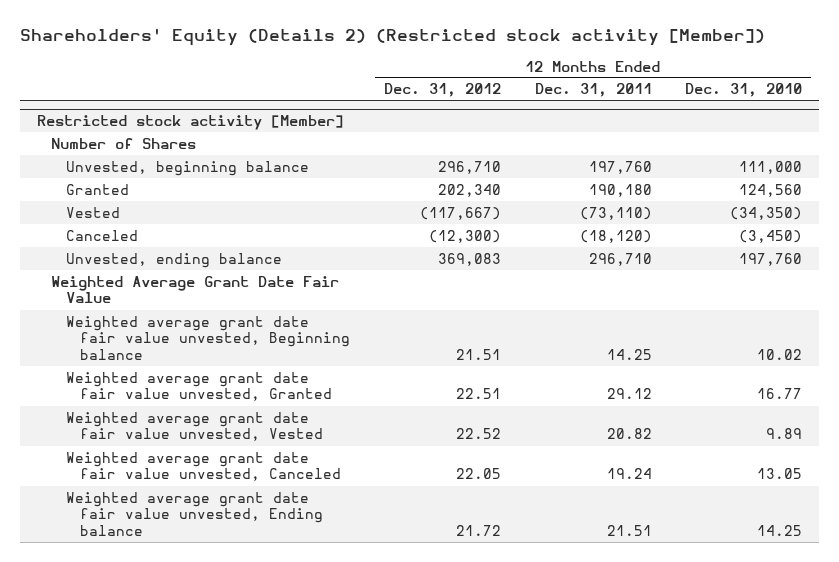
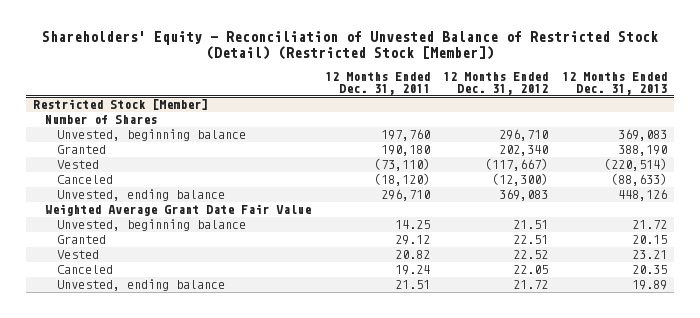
[19,28,765,47] Shareholders' Equity (Details 2) (Restricted stock activity [Member]) -> [41,30,658,60] Shareholders' Equity - Reconciliation of Unvested Balance of Restricted Stock (Detail) (Restricted Stock [Member])
[685,83,803,98] Dec. 31, 2010 -> none
none -> [562,71,668,96] 12 Months Ended Dec. 31, 2013
[36,115,344,131] Restricted stock activity [Member] -> [32,99,208,111] Restricted Stock [Member]
[65,315,351,361] Weighted average grant date fair value unvested, Beginning balance -> [57,219,247,232] Unvested, beginning balance
[65,371,333,402] Weighted average grant date fair value unvested, Granted -> [57,235,107,245] Granted
[65,411,324,442] Weighted average grant date fair value unvested, Vested -> [57,250,100,260] Vested
[65,451,342,482] Weighted average grant date fair value unvested, Canceled -> [57,265,114,275] Canceled
[65,491,324,537] Weighted average grant date fair value unvested, Ending balance -> [57,279,226,292] Unvested, ending balance

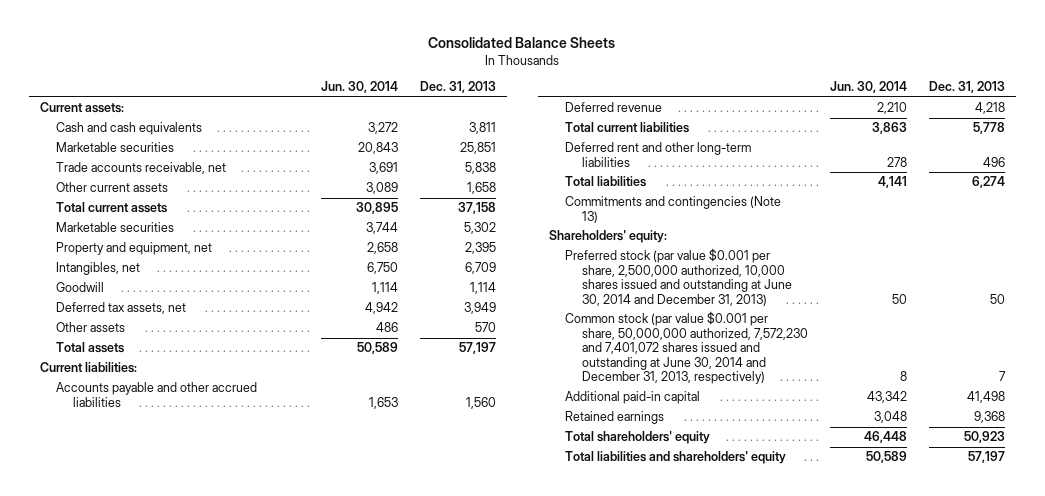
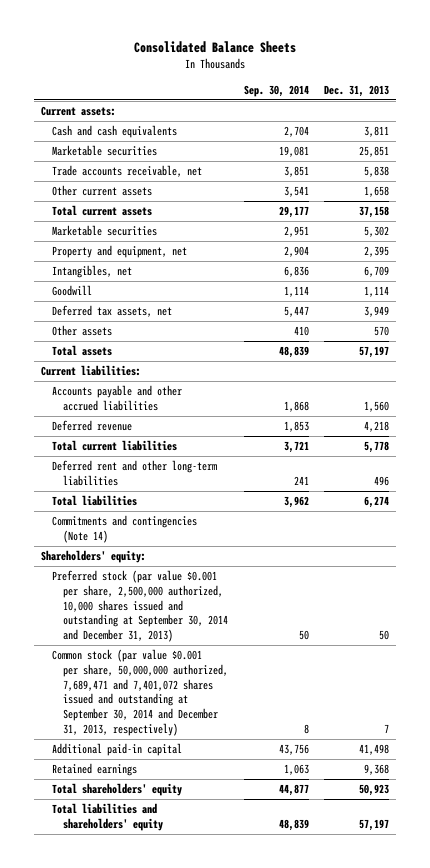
[320,81,398,94] Jun. 30, 2014 -> none
none -> [243,84,309,97] Sep. 30, 2014
[565,196,782,223] Commitments and contingencies (Note 13) -> [52,515,198,543] Commitments and contingencies (Note 14)
[565,248,792,306] Preferred stock (par value $0.001 per share, 2,500,000 authorized, 10,000 shares issued and outstanding at June 30, 2014 and December 31, 2013) -> [52,570,229,643] Preferred stock (par value $0.001 per share, 2,500,000 authorized, 10,000 shares issued and outstanding at September 30, 2014 and December 31, 2013)
[565,311,808,385] Common stock (par value $0.001 per share, 50,000,000 authorized, 7,572,230 and 7,401,072 shares issued and outstanding at June 30, 2014 and December 31, 2013, respectively) -> [52,649,229,736] Common stock (par value $0.001 per share, 50,000,000 authorized, 7,689,471 and 7,401,072 shares issued and outstanding at September 30, 2014 and December 31, 2013, respectively)

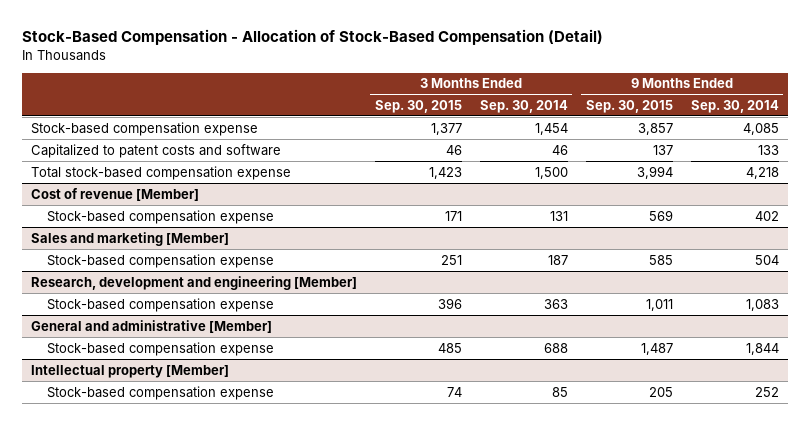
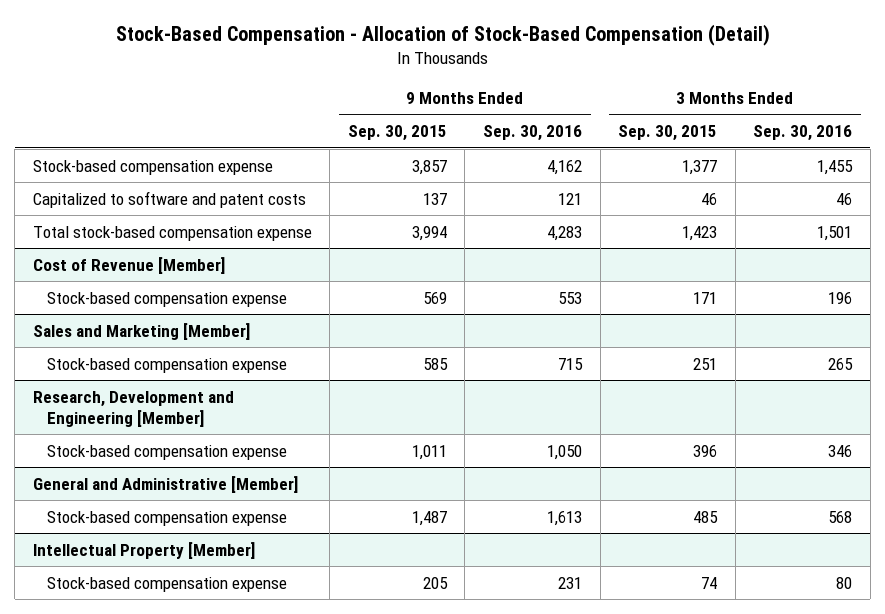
[479,99,568,113] Sep. 30, 2014 -> none
[690,99,779,113] Sep. 30, 2014 -> none
none -> [483,125,583,142] Sep. 30, 2016
none -> [753,125,853,142] Sep. 30, 2016
[30,143,281,158] Capitalized to patent costs and software -> [32,190,306,208] Capitalized to software and patent costs
[30,187,199,201] Cost of revenue [Member] -> [32,256,225,274] Cost of Revenue [Member]
[30,231,229,246] Sales and marketing [Member] -> [32,322,250,340] Sales and Marketing [Member]
[30,275,357,290] Research, development and engineering [Member] -> [32,390,234,427] Research, Development and Engineering [Member]
[30,319,272,333] General and administrative [Member] -> [32,475,298,493] General and Administrative [Member]
[30,364,229,378] Intellectual property [Member] -> [32,541,255,559] Intellectual Property [Member]

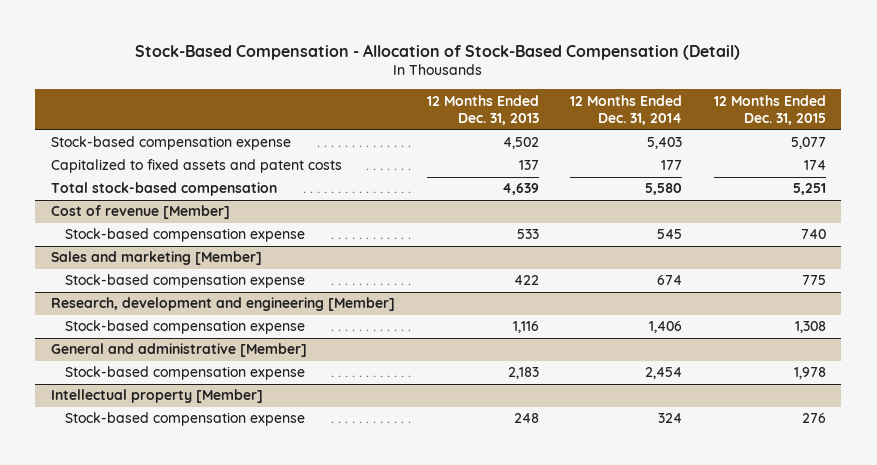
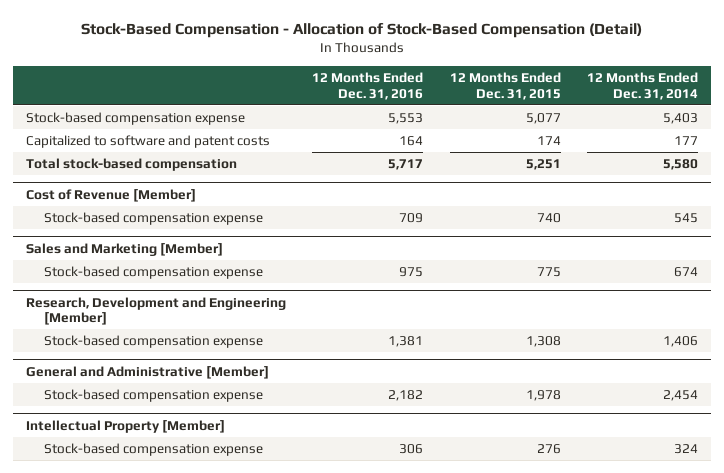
[426,94,539,126] 12 Months Ended Dec. 31, 2013 -> none
none -> [312,71,424,100] 12 Months Ended Dec. 31, 2016
[51,159,343,174] Capitalized to fixed assets and patent costs -> [26,134,271,148] Capitalized to software and patent costs
[51,205,231,220] Cost of revenue [Member] -> [26,188,197,202] Cost of Revenue [Member]
[51,251,263,266] Sales and marketing [Member] -> [26,242,224,256] Sales and Marketing [Member]
[51,297,396,312] Research, development and engineering [Member] -> [26,296,287,326] Research, Development and Engineering [Member]
[51,343,308,358] General and administrative [Member] -> [26,365,270,379] General and Administrative [Member]
[51,389,264,404] Intellectual property [Member] -> [26,419,226,433] Intellectual Property [Member]

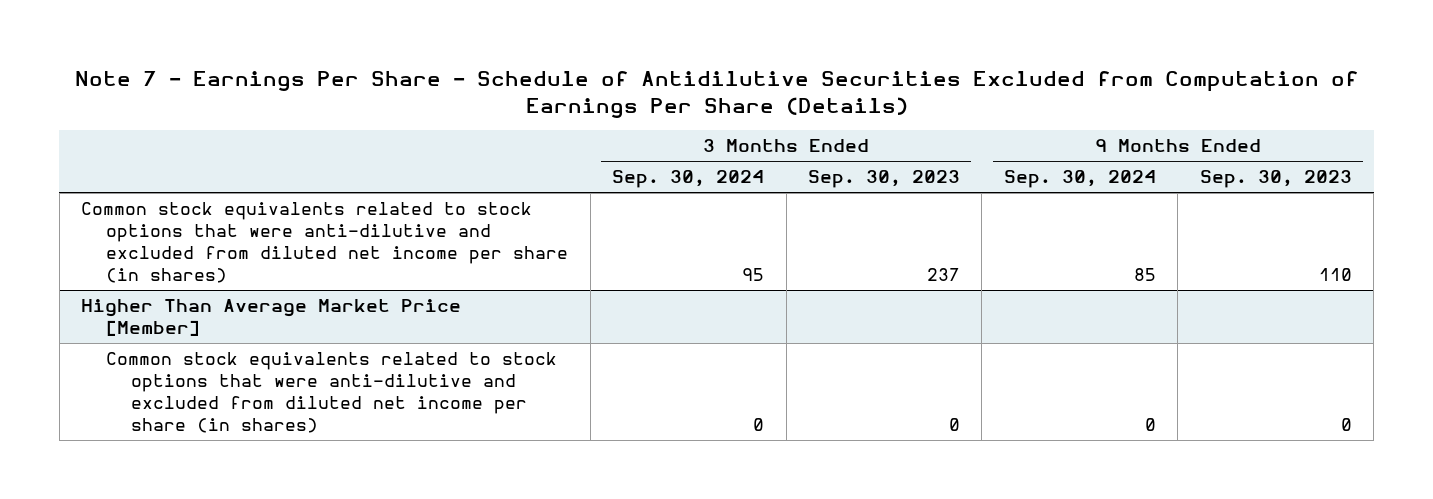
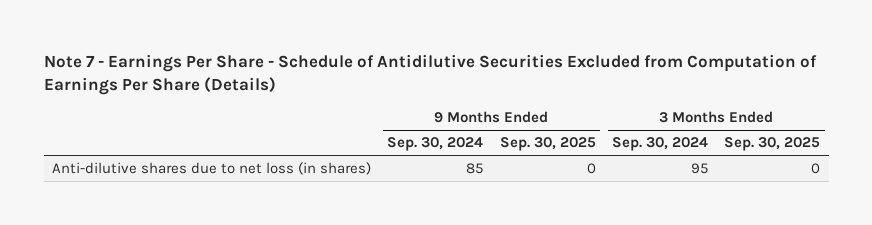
[807,170,960,189] Sep. 30, 2023 -> none
[1199,170,1352,189] Sep. 30, 2023 -> none
none -> [499,137,596,152] Sep. 30, 2025
none -> [724,137,821,152] Sep. 30, 2025
[81,299,462,336] Higher Than Average Market Price [Member] -> none
[106,352,558,433] Common stock equivalents related to stock options that were anti-dilutive and excluded from diluted net income per share (in shares) -> none
[81,202,569,283] Common stock equivalents related to stock options that were anti-dilutive and excluded from diluted net income per share (in shares) -> [51,162,371,176] Anti-dilutive shares due to net loss (in shares)

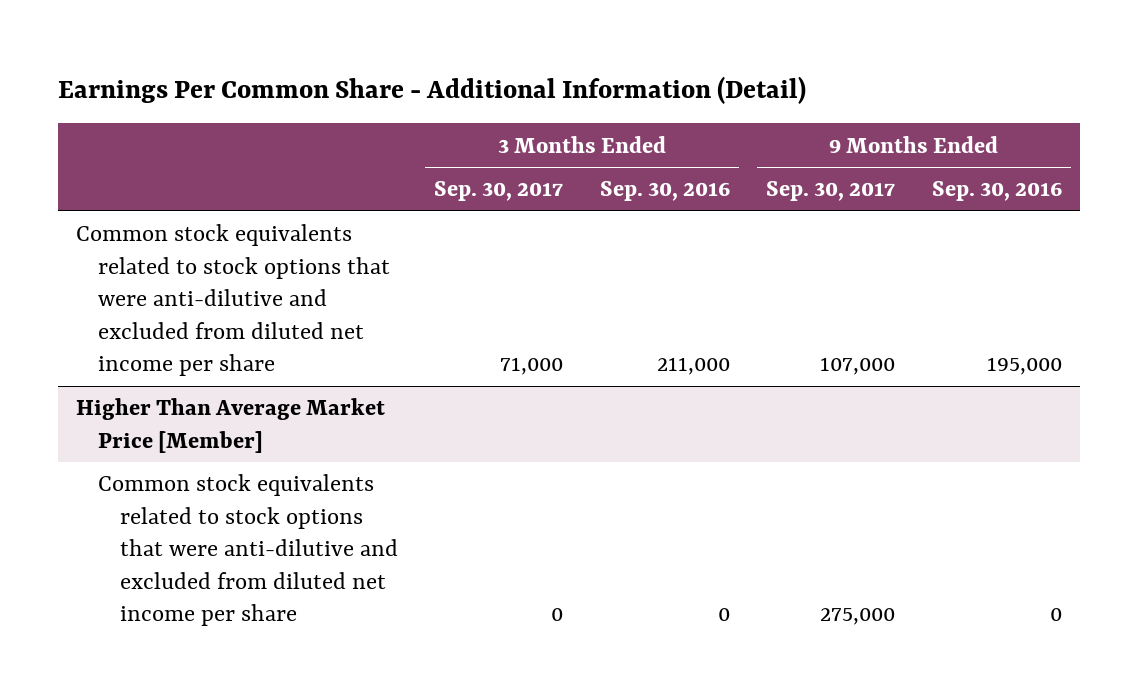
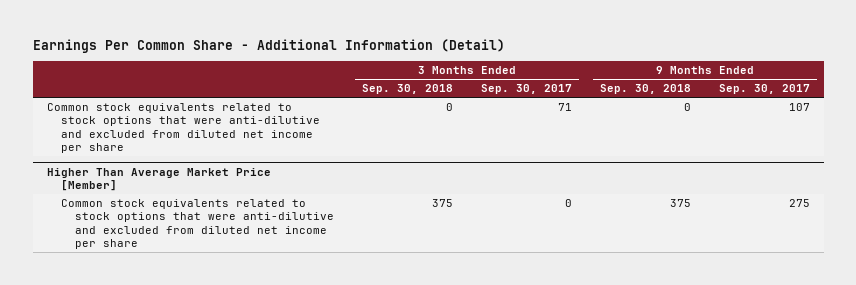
[599,181,730,202] Sep. 30, 2016 -> none
[931,181,1062,202] Sep. 30, 2016 -> none
none -> [361,84,453,95] Sep. 30, 2018
none -> [599,84,691,95] Sep. 30, 2018
[500,357,564,376] 71,000 -> [557,103,572,112] 71
[820,357,896,376] 107,000 -> [788,103,810,112] 107
[820,608,896,626] 275,000 -> [788,199,810,208] 275

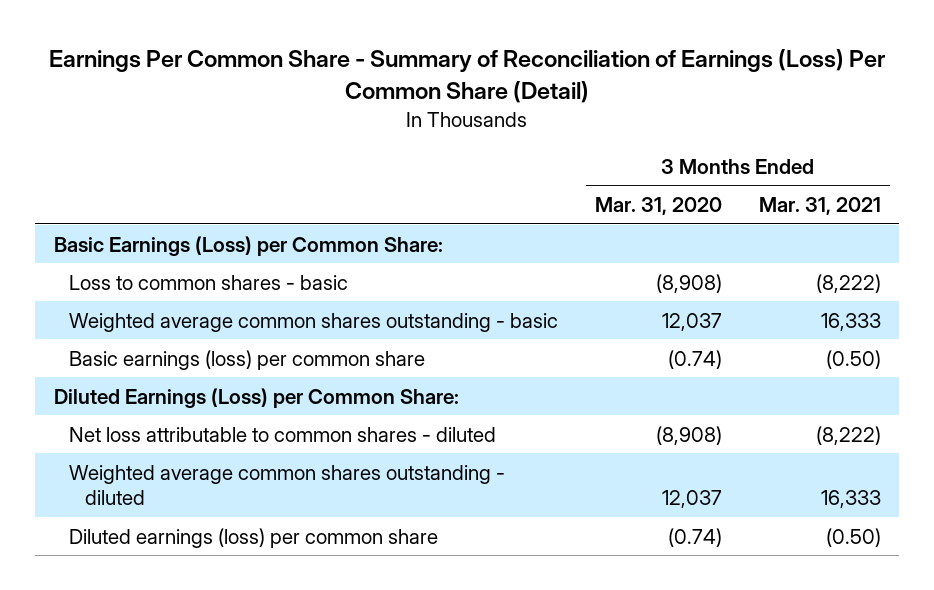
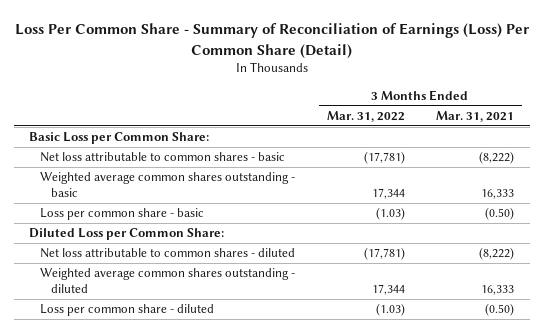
[49,49,886,104] Earnings Per Common Share - Summary of Reconciliation of Earnings (Loss) Per Common Share (Detail) -> [14,23,529,59] Loss Per Common Share - Summary of Reconciliation of Earnings (Loss) Per Common Share (Detail)
[595,197,723,216] Mar. 31, 2020 -> none
none -> [326,110,405,122] Mar. 31, 2022
[53,235,443,256] Basic Earnings (Loss) per Common Share: -> [29,132,210,145] Basic Loss per Common Share:
[69,274,349,290] Loss to common shares - basic -> [40,152,286,163] Net loss attributable to common shares - basic
[69,349,426,370] Basic earnings (loss) per common share -> [40,208,205,221] Loss per common share - basic
[53,387,459,408] Diluted Earnings (Loss) per Common Share: -> [29,228,225,241] Diluted Loss per Common Share:
[69,527,439,548] Diluted earnings (loss) per common share -> [40,304,215,317] Loss per common share - diluted

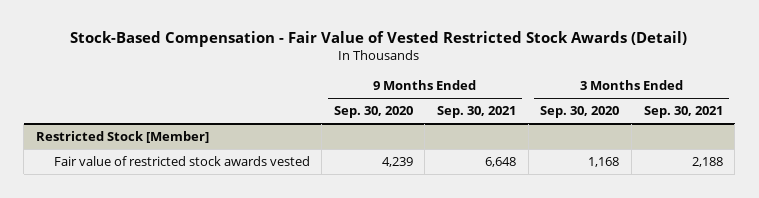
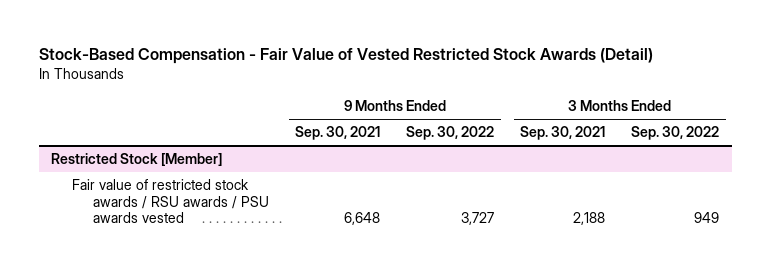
[333,106,413,119] Sep. 30, 2020 -> none
[540,106,620,119] Sep. 30, 2020 -> none
none -> [406,126,495,141] Sep. 30, 2022
none -> [631,126,720,141] Sep. 30, 2022
[53,156,310,167] Fair value of restricted stock awards vested -> [72,179,270,224] Fair value of restricted stock awards / RSU awards / PSU awards vested

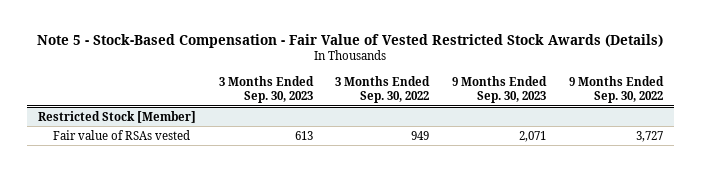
[38,48,653,65] Stock-Based Compensation - Fair Value of Vested Restricted Stock Awards (Detail) -> [37,33,664,48] Note 5 - Stock-Based Compensation - Fair Value of Vested Restricted Stock Awards (Details)
[295,126,381,141] Sep. 30, 2021 -> none
[520,126,606,141] Sep. 30, 2021 -> none
none -> [218,75,314,103] 3 Months Ended Sep. 30, 2023
none -> [452,75,548,103] 9 Months Ended Sep. 30, 2023
[72,179,270,224] Fair value of restricted stock awards / RSU awards / PSU awards vested -> [52,129,190,140] Fair value of RSAs vested

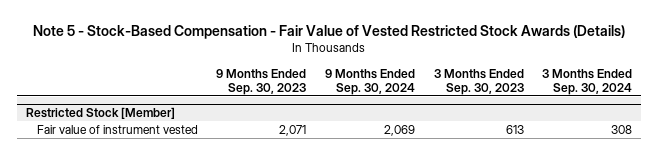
[335,75,431,103] 3 Months Ended Sep. 30, 2022 -> none
[568,75,664,103] 9 Months Ended Sep. 30, 2022 -> none
none -> [324,68,415,95] 9 Months Ended Sep. 30, 2024
none -> [542,68,633,95] 3 Months Ended Sep. 30, 2024
[52,129,190,140] Fair value of RSAs vested -> [36,124,198,134] Fair value of instrument vested

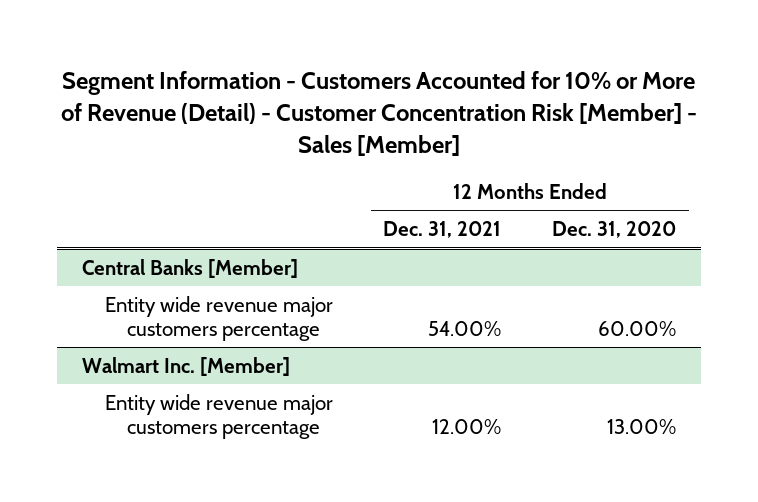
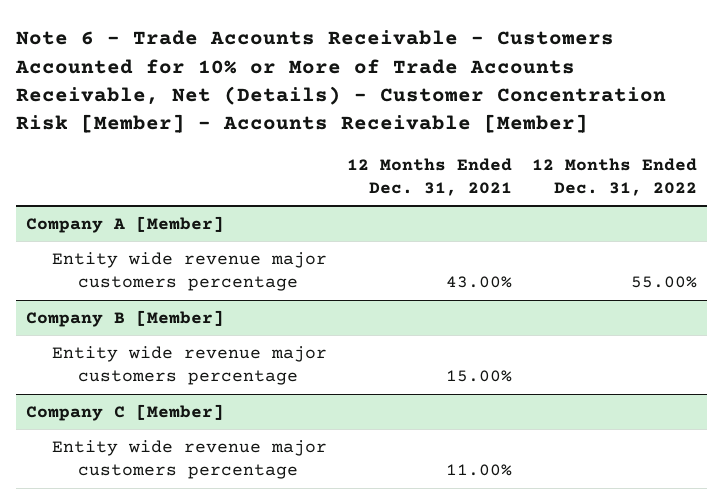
[60,70,697,157] Segment Information - Customers Accounted for 10% or More of Revenue (Detail) - Customer Concentration Risk [Member] - Sales [Member] -> [15,30,667,133] Note 6 - Trade Accounts Receivable - Customers Accounted for 10% or More of Trade Accounts Receivable, Net (Details) - Customer Concentration Risk [Member] - Accounts Receivable [Member]
[551,221,676,239] Dec. 31, 2020 -> none
none -> [532,157,698,197] 12 Months Ended Dec. 31, 2022
[81,258,298,278] Central Banks [Member] -> [26,215,225,233] Company A [Member]
[428,321,502,337] 54.00% -> [446,276,513,289] 43.00%
[81,356,290,376] Walmart Inc. [Member] -> [26,309,225,327] Company B [Member]
[432,419,502,435] 12.00% -> [446,370,513,383] 15.00%
none -> [26,403,225,421] Company C [Member]
none -> [52,439,328,480] Entity wide revenue major customers percentage

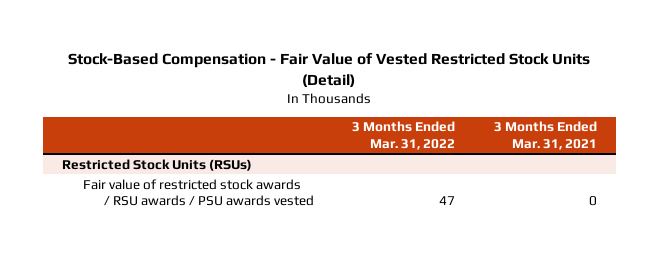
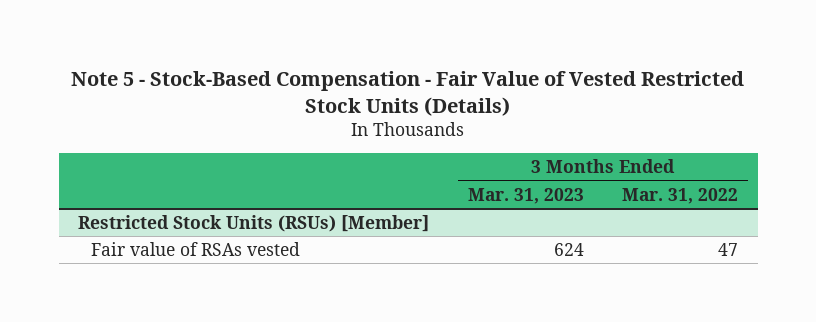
[68,52,591,87] Stock-Based Compensation - Fair Value of Vested Restricted Stock Units (Detail) -> [71,70,745,116] Note 5 - Stock-Based Compensation - Fair Value of Vested Restricted Stock Units (Details)
[493,121,597,150] 3 Months Ended Mar. 31, 2021 -> none
none -> [467,187,584,204] Mar. 31, 2023
[61,158,252,171] Restricted Stock Units (RSUs) -> [77,214,429,232] Restricted Stock Units (RSUs) [Member]
[82,178,314,206] Fair value of restricted stock awards / RSU awards / PSU awards vested -> [91,241,301,256] Fair value of RSAs vested

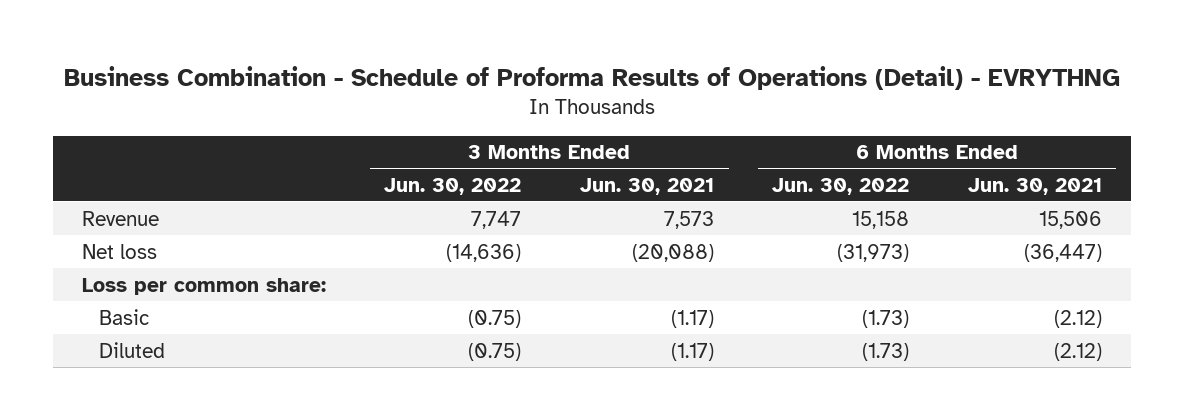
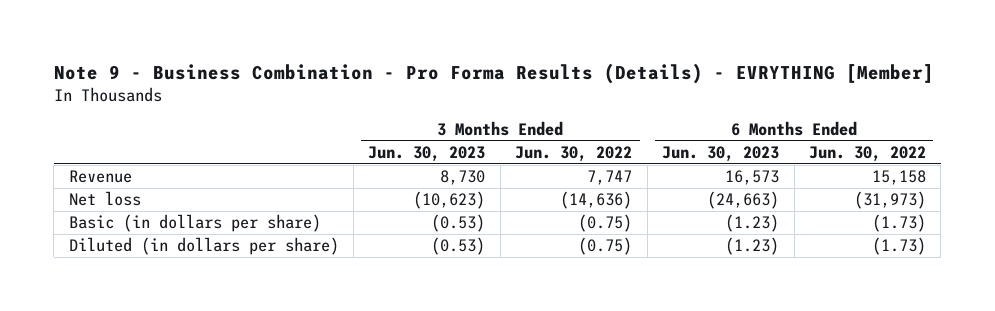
[63,65,1120,90] Business Combination - Schedule of Proforma Results of Operations (Detail) - EVRYTHNG -> [53,62,934,84] Note 9 - Business Combination - Pro Forma Results (Details) - EVRYTHING [Member]
[579,177,714,195] Jun. 30, 2021 -> none
[967,177,1102,195] Jun. 30, 2021 -> none
none -> [368,145,486,162] Jun. 30, 2023
none -> [662,145,780,162] Jun. 30, 2023
[81,277,326,295] Loss per common share: -> none
[98,308,150,325] Basic -> [68,214,321,233] Basic (in dollars per share)
[98,341,165,358] Diluted -> [68,237,339,256] Diluted (in dollars per share)

